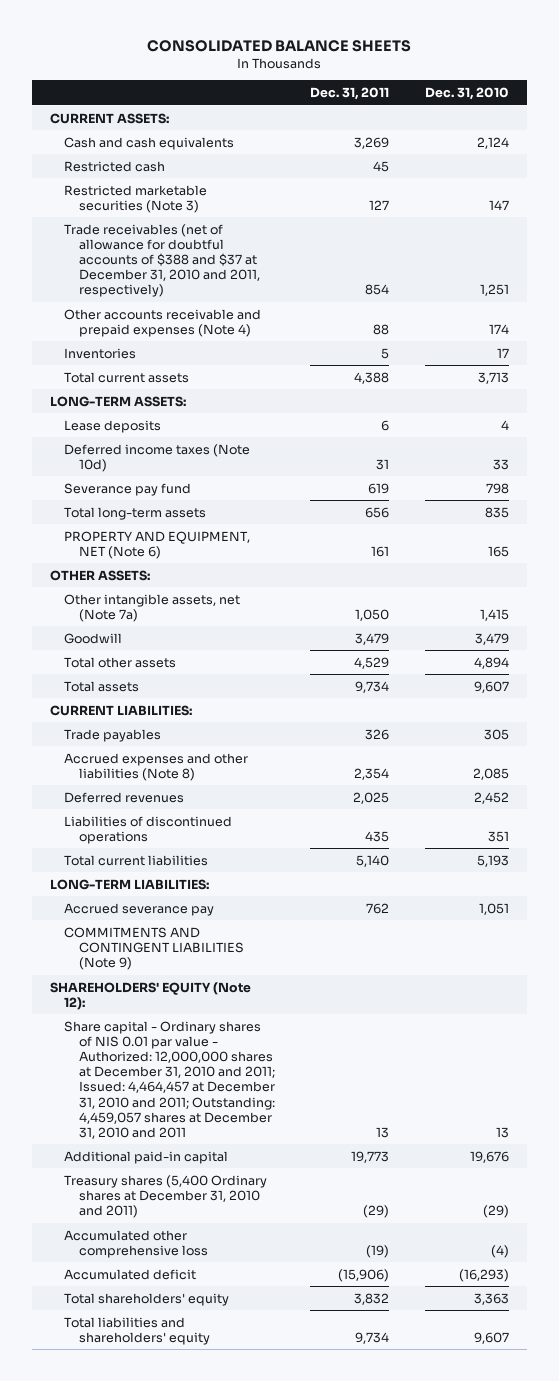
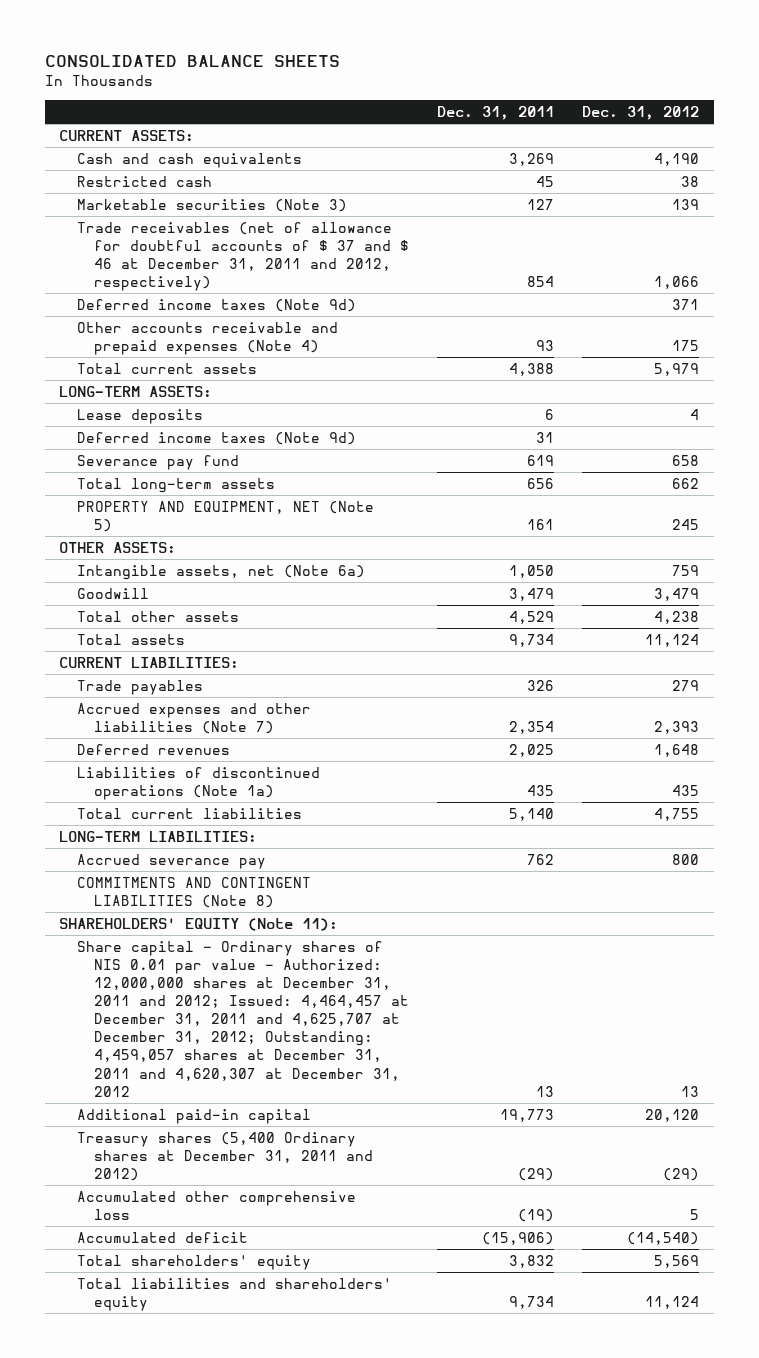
[424,87,509,101] Dec. 31, 2010 -> none
none -> [582,105,700,120] Dec. 31, 2012
[64,347,137,359] Inventories -> none
[64,184,208,213] Restricted marketable securities (Note 3) -> [76,198,347,212] Marketable securities (Note 3)
[64,223,260,298] Trade receivables (net of allowance for doubtful accounts of $388 and $37 at December 31, 2010 and 2011, respectively) -> [76,221,410,292] Trade receivables (net of allowance for doubtful accounts of $ 37 and $ 46 at December 31, 2011 and 2012, respectively)
none -> [76,298,356,312] Deferred income taxes (Note 9d)
[373,323,390,335] 88 -> [536,339,555,351] 93
[64,443,251,472] Deferred income taxes (Note 10d) -> [76,431,356,445] Deferred income taxes (Note 9d)
[64,530,251,559] PROPERTY AND EQUIPMENT, NET (Note 6) -> [76,500,374,532] PROPERTY AND EQUIPMENT, NET (Note 5)
[64,593,241,622] Other intangible assets, net (Note 7a) -> [76,564,365,580] Intangible assets, net (Note 6a)
[64,752,249,781] Accrued expenses and other liabilities (Note 8) -> [76,702,311,734] Accrued expenses and other liabilities (Note 7)
[64,815,233,844] Liabilities of discontinued operations -> [76,766,320,800] Liabilities of discontinued operations (Note 1a)
[64,926,244,970] COMMITMENTS AND CONTINGENT LIABILITIES (Note 9) -> [76,876,311,908] COMMITMENTS AND CONTINGENT LIABILITIES (Note 8)
[49,981,251,1010] SHAREHOLDERS' EQUITY (Note 12): -> [59,917,339,931] SHAREHOLDERS' EQUITY (Note 11):
[64,1020,275,1139] Share capital - Ordinary shares of NIS 0.01 par value - Authorized: 12,000,000 shares at December 31, 2010 and 2011; Issued: 4,464,457 at December 31, 2010 and 2011; Outstanding: 4,459,057 shares at December 31, 2010 and 2011 -> [76,940,410,1097] Share capital - Ordinary shares of NIS 0.01 par value - Authorized: 12,000,000 shares at December 31, 2011 and 2012; Issued: 4,464,457 at December 31, 2011 and 4,625,707 at December 31, 2012; Outstanding: 4,459,057 shares at December 31, 2011 and 4,620,307 at December 31, 2012
[64,1174,268,1218] Treasury shares (5,400 Ordinary shares at December 31, 2010 and 2011) -> [76,1131,374,1182] Treasury shares (5,400 Ordinary shares at December 31, 2011 and 2012)

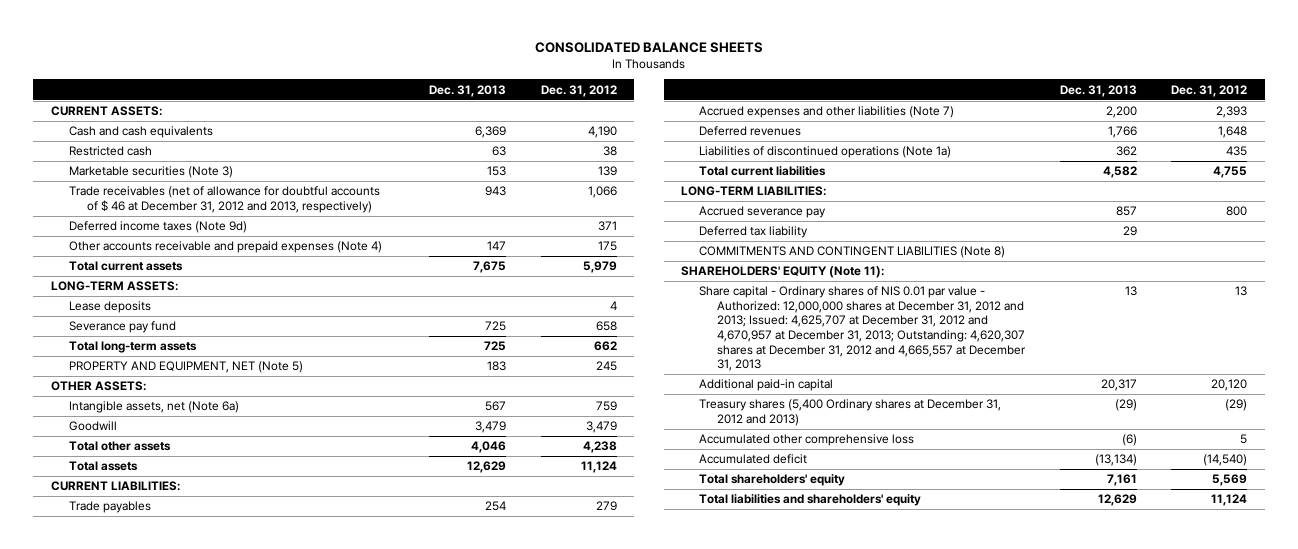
[437,105,555,120] Dec. 31, 2011 -> none
none -> [429,84,507,97] Dec. 31, 2013
[76,221,410,292] Trade receivables (net of allowance for doubtful accounts of $ 37 and $ 46 at December 31, 2011 and 2012, respectively) -> [68,186,380,213] Trade receivables (net of allowance for doubtful accounts of $ 46 at December 31, 2012 and 2013, respectively)
[76,431,356,445] Deferred income taxes (Note 9d) -> none
none -> [699,226,809,239] Deferred tax liability
[76,940,410,1097] Share capital - Ordinary shares of NIS 0.01 par value - Authorized: 12,000,000 shares at December 31, 2011 and 2012; Issued: 4,464,457 at December 31, 2011 and 4,625,707 at December 31, 2012; Outstanding: 4,459,057 shares at December 31, 2011 and 4,620,307 at December 31, 2012 -> [699,286,1027,372] Share capital - Ordinary shares of NIS 0.01 par value - Authorized: 12,000,000 shares at December 31, 2012 and 2013; Issued: 4,625,707 at December 31, 2012 and 4,670,957 at December 31, 2013; Outstanding: 4,620,307 shares at December 31, 2012 and 4,665,557 at December 31, 2013
[76,1131,374,1182] Treasury shares (5,400 Ordinary shares at December 31, 2011 and 2012) -> [699,399,1002,426] Treasury shares (5,400 Ordinary shares at December 31, 2012 and 2013)

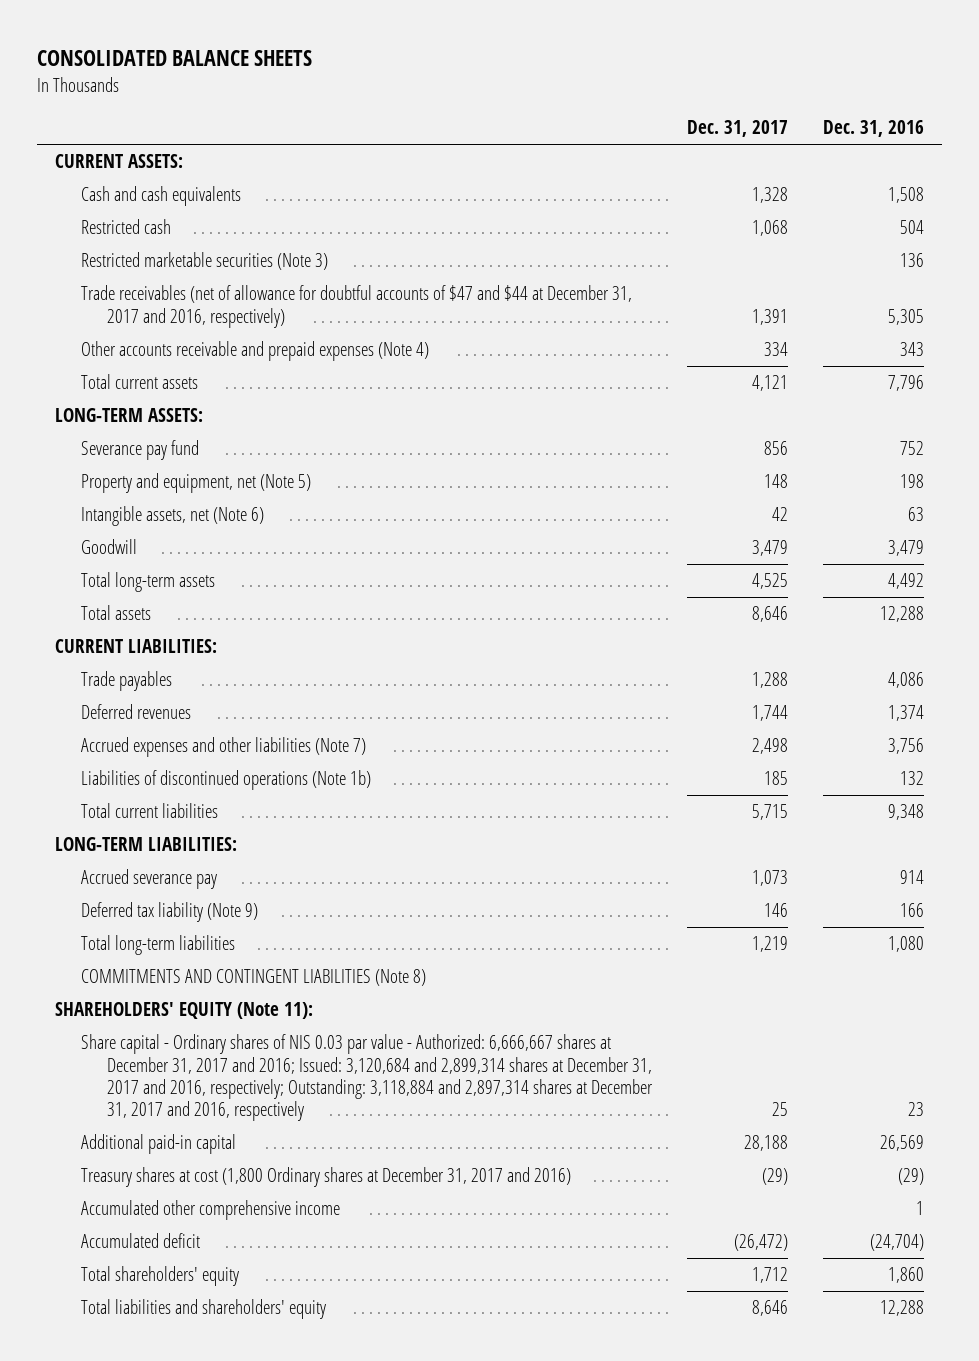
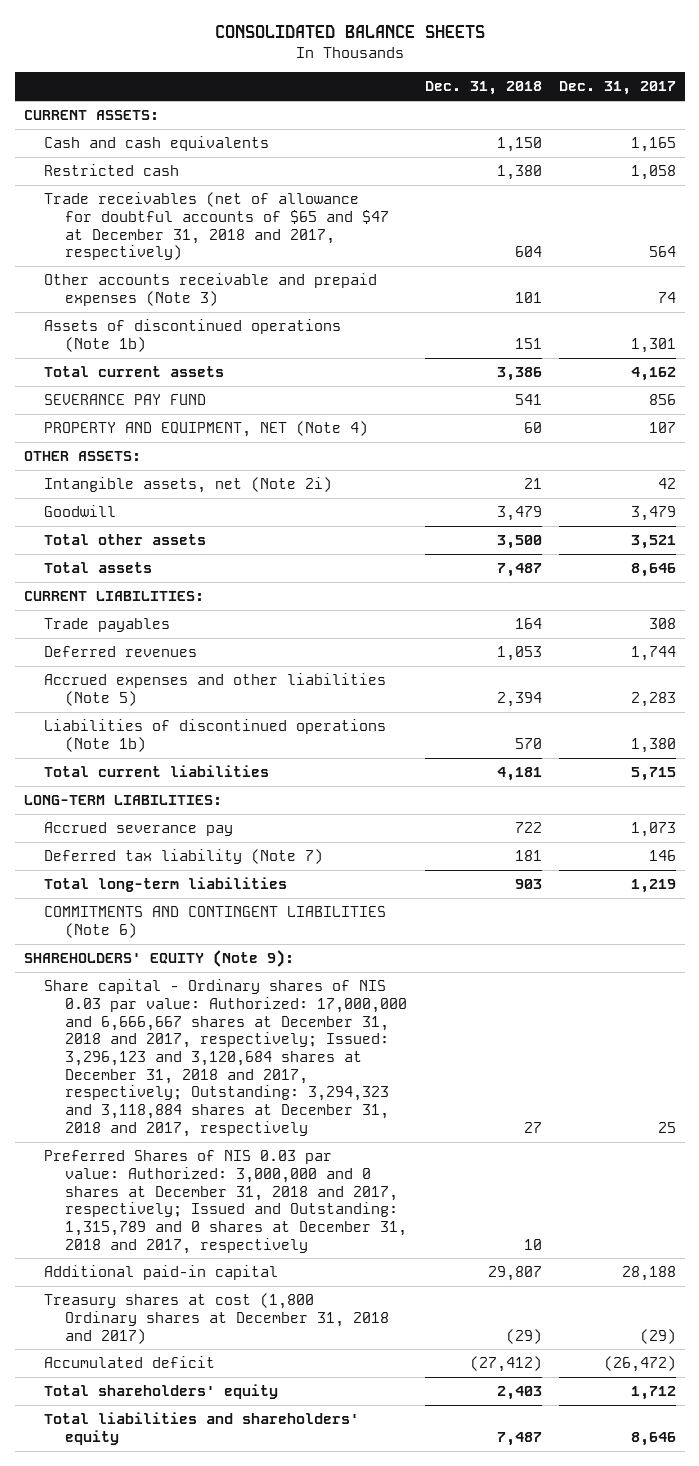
[823,120,925,138] Dec. 31, 2016 -> none
none -> [424,81,542,96] Dec. 31, 2018
[80,252,328,271] Restricted marketable securities (Note 3) -> none
[54,408,203,423] LONG-TERM ASSETS: -> none
[751,187,788,204] 1,328 -> [630,137,676,153] 1,165
[751,220,788,237] 1,068 -> [630,165,676,181] 1,058
[80,285,632,328] Trade receivables (net of allowance for doubtful accounts of $47 and $44 at December 31, 2017 and 2016, respectively) -> [44,192,390,261] Trade receivables (net of allowance for doubtful accounts of $65 and $47 at December 31, 2018 and 2017, respectively)
[751,308,788,325] 1,391 -> [648,246,676,258] 564
[80,341,429,362] Other accounts receivable and prepaid expenses (Note 4) -> [44,273,378,306] Other accounts receivable and prepaid expenses (Note 3)
[763,342,788,357] 334 -> [657,291,676,303] 74
none -> [44,319,342,352] Assets of discontinued operations (Note 1b)
[751,375,788,392] 4,121 -> [630,367,676,382] 4,162
[80,440,199,461] Severance pay fund -> [44,394,207,406] SEVERANCE PAY FUND
[80,473,311,494] Property and equipment, net (Note 5) -> [44,421,369,438] PROPERTY AND EQUIPMENT, NET (Note 4)
[763,474,788,489] 148 -> [648,422,676,434] 107
none -> [23,451,141,462] OTHER ASSETS:
[80,506,264,527] Intangible assets, net (Note 6) -> [44,477,333,494] Intangible assets, net (Note 2i)
[80,572,215,593] Total long-term assets -> [44,534,207,546] Total other assets
[751,573,788,590] 4,525 -> [630,535,676,550] 3,521
[751,672,788,689] 1,288 -> [648,618,676,630] 308
[80,737,366,758] Accrued expenses and other liabilities (Note 7) -> [44,673,387,706] Accrued expenses and other liabilities (Note 5)
[751,738,788,755] 2,498 -> [630,691,676,707] 2,283
[763,771,788,786] 185 -> [630,737,676,753] 1,380
[80,902,258,923] Deferred tax liability (Note 9) -> [44,849,324,865] Deferred tax liability (Note 7)
[80,969,426,987] COMMITMENTS AND CONTINGENT LIABILITIES (Note 8) -> [44,906,387,938] COMMITMENTS AND CONTINGENT LIABILITIES (Note 6)
[54,1002,313,1020] SHAREHOLDERS' EQUITY (Note 11): -> [23,950,294,968] SHAREHOLDERS' EQUITY (Note 9):
[80,1034,653,1122] Share capital - Ordinary shares of NIS 0.03 par value - Authorized: 6,666,667 shares at December 31, 2017 and 2016; Issued: 3,120,684 and 2,899,314 shares at December 31, 2017 and 2016, respectively; Outstanding: 3,118,884 and 2,897,314 shares at December 31, 2017 and 2016, respectively -> [44,979,408,1137] Share capital - Ordinary shares of NIS 0.03 par value: Authorized: 17,000,000 and 6,666,667 shares at December 31, 2018 and 2017, respectively; Issued: 3,296,123 and 3,120,684 shares at December 31, 2018 and 2017, respectively; Outstanding: 3,294,323 and 3,118,884 shares at December 31, 2018 and 2017, respectively
none -> [44,1150,408,1254] Preferred Shares of NIS 0.03 par value: Authorized: 3,000,000 and 0 shares at December 31, 2018 and 2017, respectively; Issued and Outstanding: 1,315,789 and 0 shares at December 31, 2018 and 2017, respectively
[80,1200,340,1221] Accumulated other comprehensive income -> none
[80,1167,571,1188] Treasury shares at cost (1,800 Ordinary shares at December 31, 2017 and 2016) -> [44,1293,390,1344] Treasury shares at cost (1,800 Ordinary shares at December 31, 2018 and 2017)

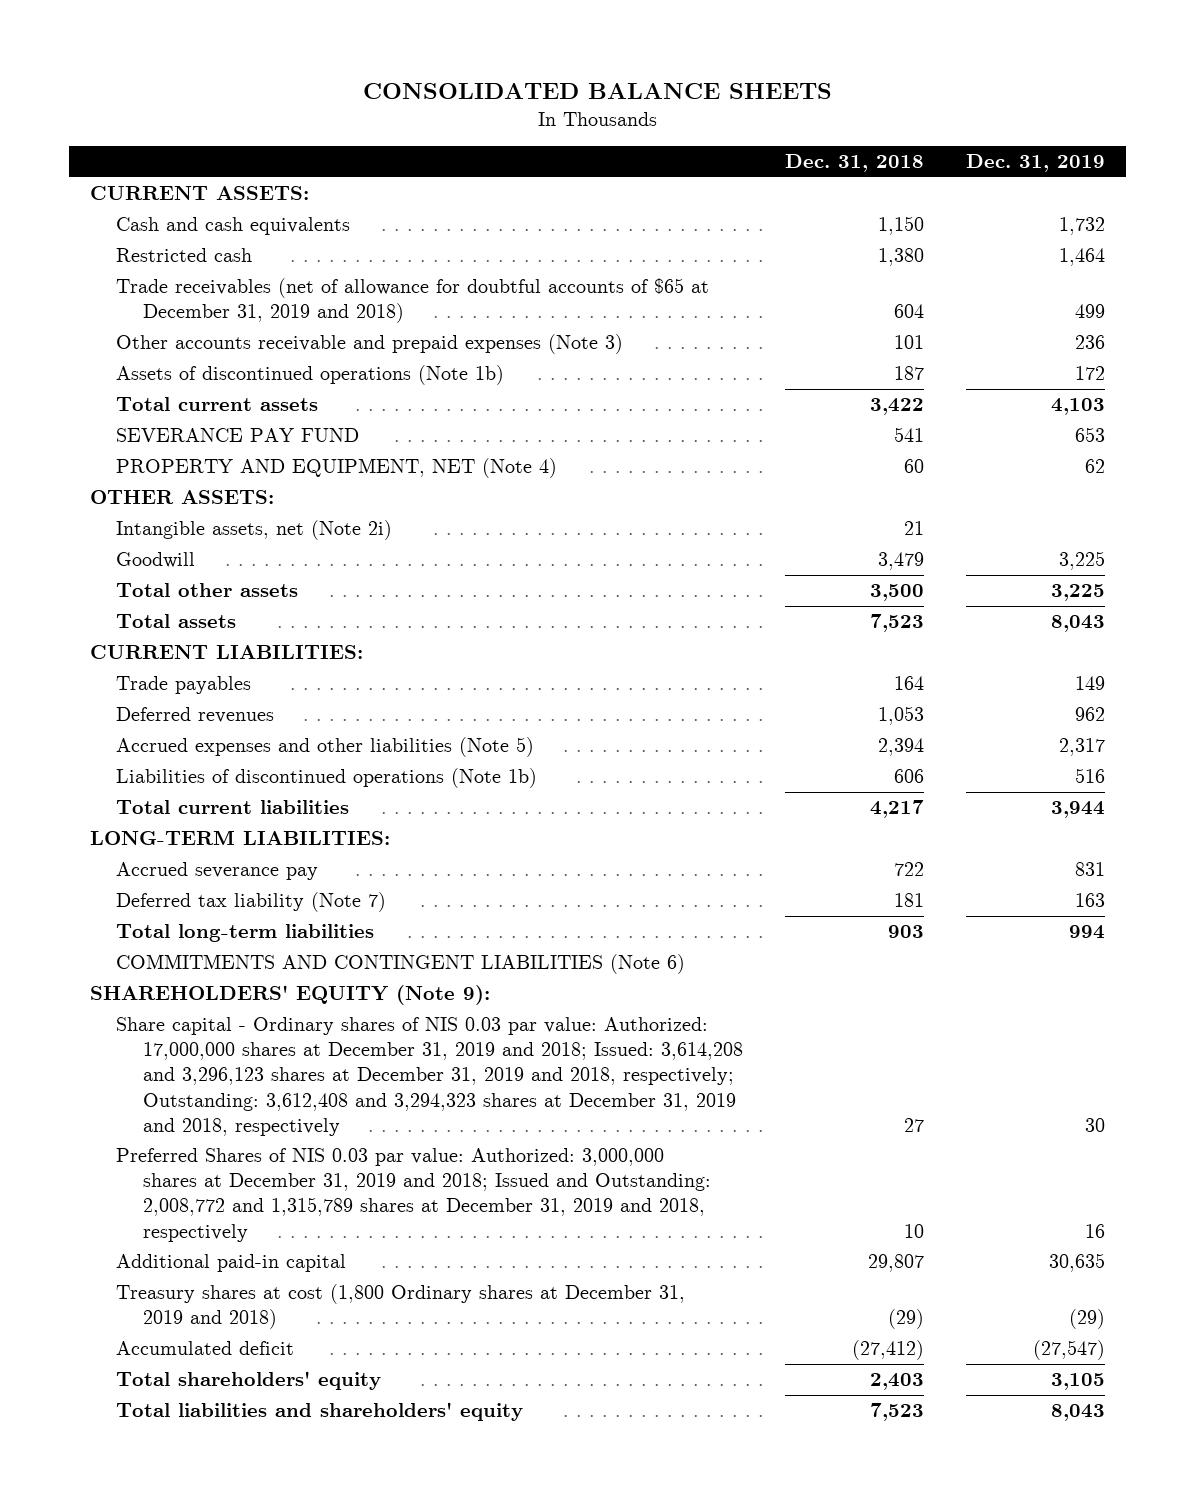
[558,81,676,96] Dec. 31, 2017 -> none
none -> [966,154,1106,173] Dec. 31, 2019
[44,192,390,261] Trade receivables (net of allowance for doubtful accounts of $65 and $47 at December 31, 2018 and 2017, respectively) -> [116,278,710,324] Trade receivables (net of allowance for doubtful accounts of $65 at December 31, 2019 and 2018)
[514,337,542,349] 151 -> [893,366,924,381] 187
[496,367,542,382] 3,386 -> [869,398,924,416] 3,422
[496,563,542,578] 7,487 -> [869,614,924,633] 7,523
[514,737,542,749] 570 -> [893,769,924,784] 606
[496,767,542,782] 4,181 -> [869,800,924,819] 4,217
[44,979,408,1137] Share capital - Ordinary shares of NIS 0.03 par value: Authorized: 17,000,000 and 6,666,667 shares at December 31, 2018 and 2017, respectively; Issued: 3,296,123 and 3,120,684 shares at December 31, 2018 and 2017, respectively; Outstanding: 3,294,323 and 3,118,884 shares at December 31, 2018 and 2017, respectively -> [116,1017,743,1136] Share capital - Ordinary shares of NIS 0.03 par value: Authorized: 17,000,000 shares at December 31, 2019 and 2018; Issued: 3,614,208 and 3,296,123 shares at December 31, 2019 and 2018, respectively; Outstanding: 3,612,408 and 3,294,323 shares at December 31, 2019 and 2018, respectively
[44,1150,408,1254] Preferred Shares of NIS 0.03 par value: Authorized: 3,000,000 and 0 shares at December 31, 2018 and 2017, respectively; Issued and Outstanding: 1,315,789 and 0 shares at December 31, 2018 and 2017, respectively -> [116,1148,711,1242] Preferred Shares of NIS 0.03 par value: Authorized: 3,000,000 shares at December 31, 2019 and 2018; Issued and Outstanding: 2,008,772 and 1,315,789 shares at December 31, 2019 and 2018, respectively
[44,1293,390,1344] Treasury shares at cost (1,800 Ordinary shares at December 31, 2018 and 2017) -> [116,1284,686,1330] Treasury shares at cost (1,800 Ordinary shares at December 31, 2019 and 2018)
[496,1431,542,1446] 7,487 -> [869,1403,924,1422] 7,523

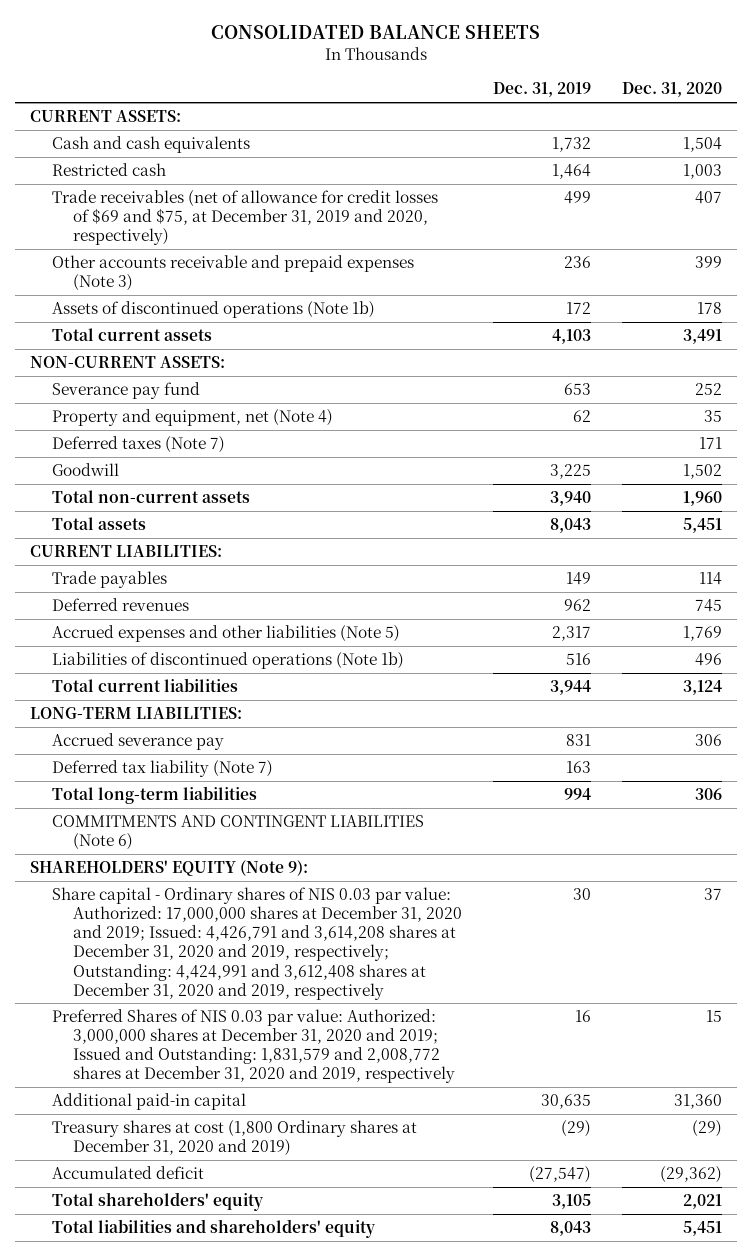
[784,154,924,173] Dec. 31, 2018 -> none
none -> [621,82,722,98] Dec. 31, 2020
[116,278,710,324] Trade receivables (net of allowance for doubtful accounts of $65 at December 31, 2019 and 2018) -> [51,190,438,246] Trade receivables (net of allowance for credit losses of $69 and $75, at December 31, 2019 and 2020, respectively)
[89,490,274,505] OTHER ASSETS: -> none
[116,520,393,541] Intangible assets, net (Note 2i) -> none
none -> [30,356,226,369] NON-CURRENT ASSETS:
[116,428,360,443] SEVERANCE PAY FUND -> [51,382,200,400] Severance pay fund
[116,458,558,479] PROPERTY AND EQUIPMENT, NET (Note 4) -> [51,409,333,427] Property and equipment, net (Note 4)
none -> [51,436,225,454] Deferred taxes (Note 7)
[116,583,299,598] Total other assets -> none
none -> [51,490,250,504] Total non-current assets
[116,1017,743,1136] Share capital - Ordinary shares of NIS 0.03 par value: Authorized: 17,000,000 shares at December 31, 2019 and 2018; Issued: 3,614,208 and 3,296,123 shares at December 31, 2019 and 2018, respectively; Outstanding: 3,612,408 and 3,294,323 shares at December 31, 2019 and 2018, respectively -> [51,887,463,1000] Share capital - Ordinary shares of NIS 0.03 par value: Authorized: 17,000,000 shares at December 31, 2020 and 2019; Issued: 4,426,791 and 3,614,208 shares at December 31, 2020 and 2019, respectively; Outstanding: 4,424,991 and 3,612,408 shares at December 31, 2020 and 2019, respectively
[116,1148,711,1242] Preferred Shares of NIS 0.03 par value: Authorized: 3,000,000 shares at December 31, 2019 and 2018; Issued and Outstanding: 2,008,772 and 1,315,789 shares at December 31, 2019 and 2018, respectively -> [51,1009,456,1084] Preferred Shares of NIS 0.03 par value: Authorized: 3,000,000 shares at December 31, 2020 and 2019; Issued and Outstanding: 1,831,579 and 2,008,772 shares at December 31, 2020 and 2019, respectively
[116,1284,686,1330] Treasury shares at cost (1,800 Ordinary shares at December 31, 2019 and 2018) -> [51,1120,417,1157] Treasury shares at cost (1,800 Ordinary shares at December 31, 2020 and 2019)

